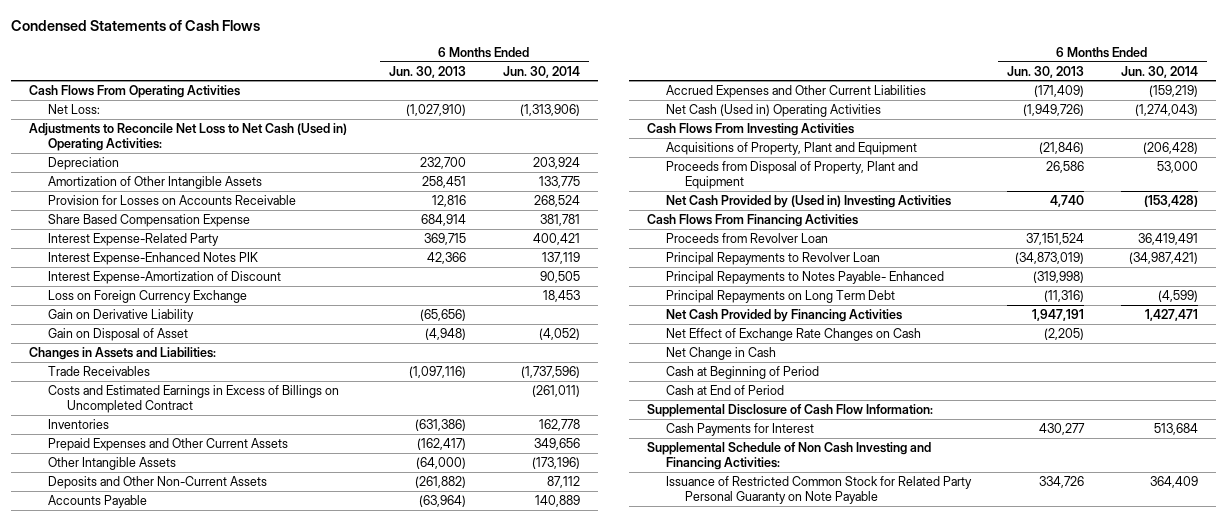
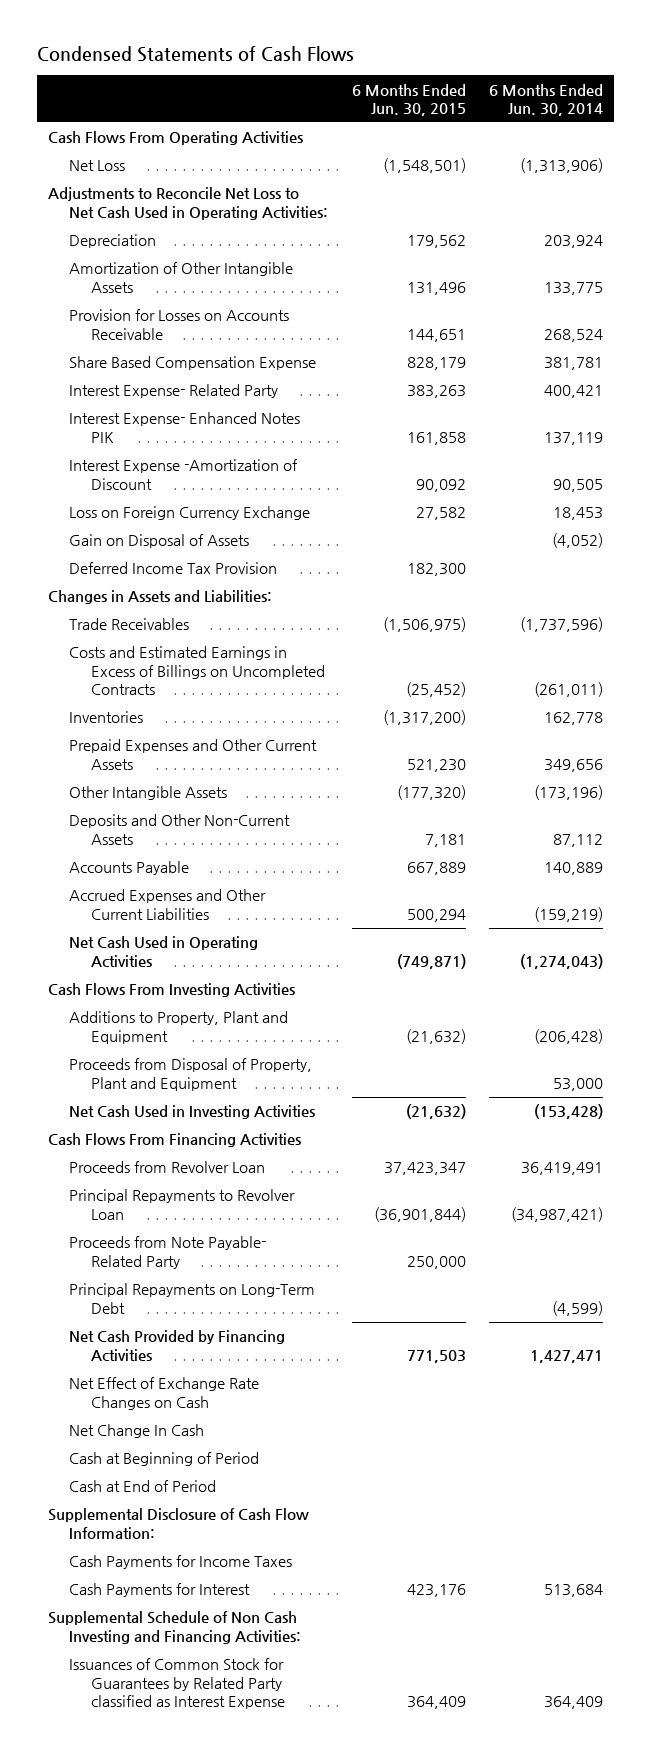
[389,65,467,78] Jun. 30, 2013 -> none
none -> [351,83,466,117] 6 Months Ended Jun. 30, 2015
[48,103,101,114] Net Loss: -> [69,160,126,172] Net Loss
[29,122,348,152] Adjustments to Reconcile Net Loss to Net Cash (Used in) Operating Activities: -> [48,187,329,220] Adjustments to Reconcile Net Loss to Net Cash Used in Operating Activities:
[48,232,220,246] Interest Expense-Related Party -> [69,384,279,399] Interest Expense- Related Party
[48,251,259,265] Interest Expense-Enhanced Notes PIK -> [69,412,301,443] Interest Expense- Enhanced Notes PIK
[48,270,282,284] Interest Expense-Amortization of Discount -> [69,459,299,490] Interest Expense -Amortization of Discount
[48,308,195,322] Gain on Derivative Liability -> none
[48,327,189,341] Gain on Disposal of Asset -> [69,534,250,549] Gain on Disposal of Assets
none -> [69,562,278,575] Deferred Income Tax Provision
[48,384,340,414] Costs and Estimated Earnings in Excess of Billings on Uncompleted Contract -> [69,646,325,696] Costs and Estimated Earnings in Excess of Billings on Uncompleted Contracts
[666,103,882,117] Net Cash (Used in) Operating Activities -> [69,936,259,967] Net Cash Used in Operating Activities
[666,141,918,155] Acquisitions of Property, Plant and Equipment -> [69,1011,289,1044] Additions to Property, Plant and Equipment
[666,194,952,208] Net Cash Provided by (Used in) Investing Activities -> [69,1105,316,1120] Net Cash Used in Investing Activities
[666,270,945,284] Principal Repayments to Notes Payable- Enhanced -> none
none -> [69,1236,267,1269] Proceeds from Note Payable- Related Party
[666,289,896,303] Principal Repayments on Long Term Debt -> [69,1283,316,1314] Principal Repayments on Long-Term Debt
[666,346,777,360] Net Change in Cash -> [69,1424,205,1439] Net Change In Cash
none -> [69,1555,293,1570] Cash Payments for Income Taxes
[666,475,973,505] Issuance of Restricted Common Stock for Related Party Personal Guaranty on Note Payable -> [69,1658,285,1710] Issuances of Common Stock for Guarantees by Related Party classified as Interest Expense

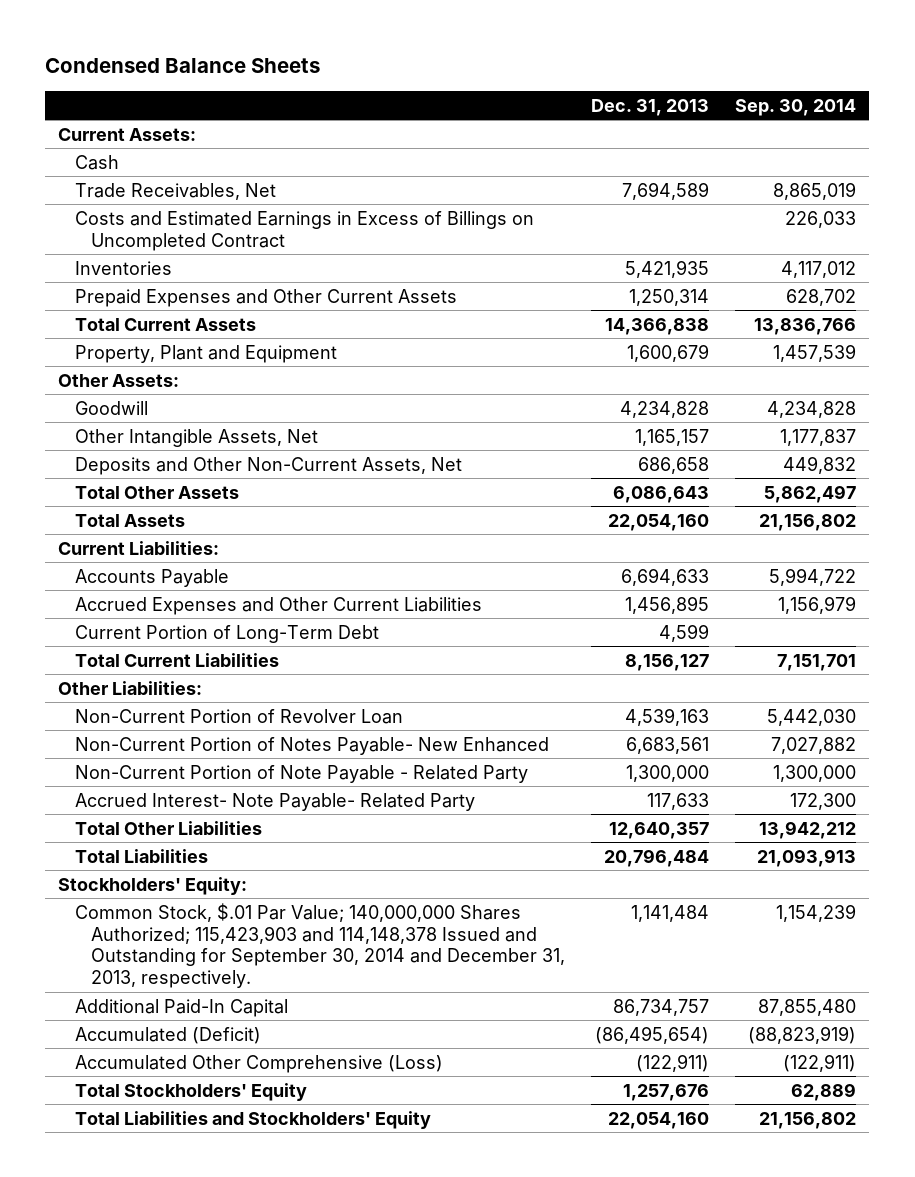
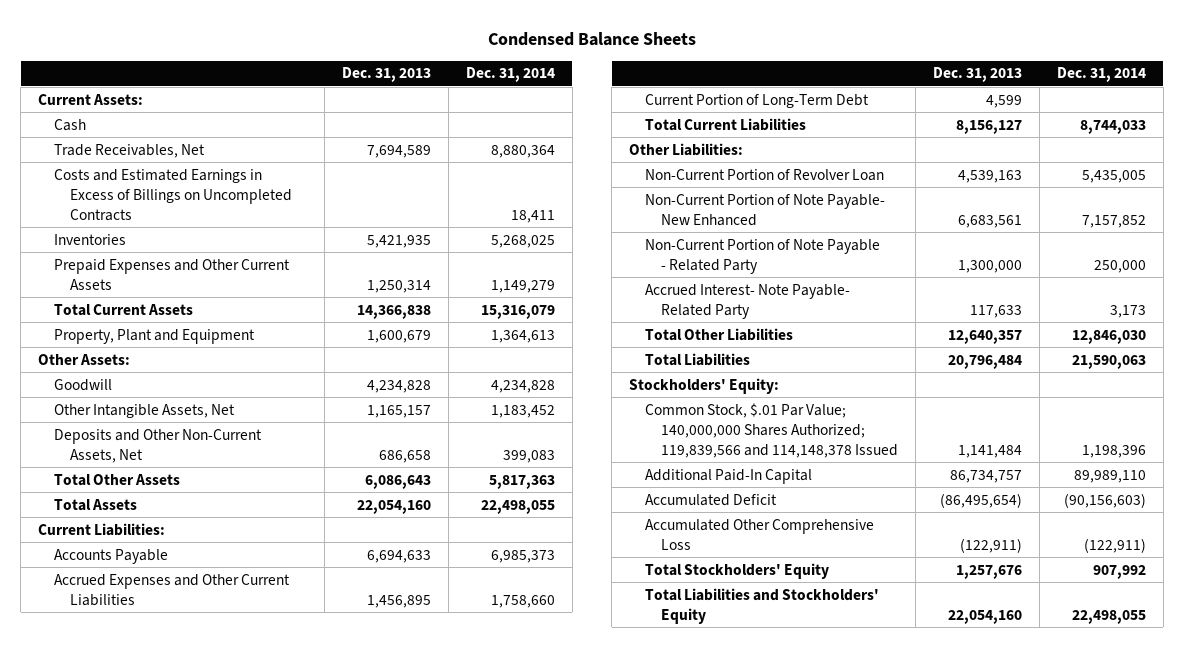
[735,98,857,116] Sep. 30, 2014 -> none
none -> [465,67,555,83] Dec. 31, 2014
[74,210,534,251] Costs and Estimated Earnings in Excess of Billings on Uncompleted Contract -> [53,168,292,221] Costs and Estimated Earnings in Excess of Billings on Uncompleted Contracts
[74,736,549,755] Non-Current Portion of Notes Payable- New Enhanced -> [645,193,886,226] Non-Current Portion of Note Payable- New Enhanced
[74,902,566,989] Common Stock, $.01 Par Value; 140,000,000 Shares Authorized; 115,423,903 and 114,148,378 Issued and Outstanding for September 30, 2014 and December 31, 2013, respectively. -> [645,402,898,458] Common Stock, $.01 Par Value; 140,000,000 Shares Authorized; 119,839,566 and 114,148,378 Issued
[74,1026,261,1044] Accumulated (Deficit) -> [645,493,778,506] Accumulated Deficit
[74,1054,443,1073] Accumulated Other Comprehensive (Loss) -> [645,518,875,550] Accumulated Other Comprehensive Loss

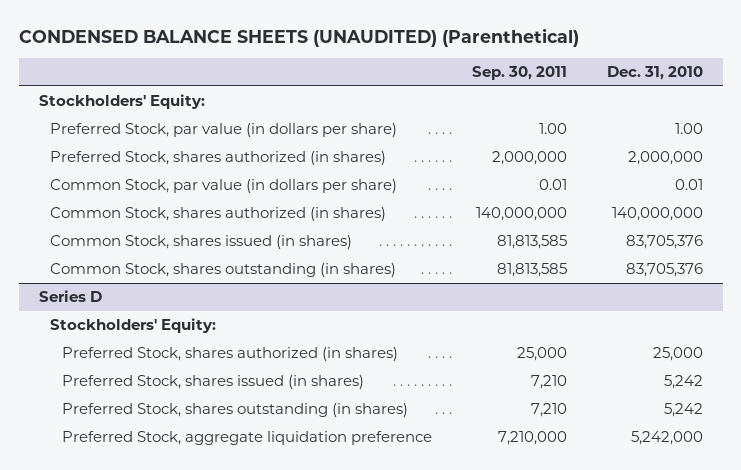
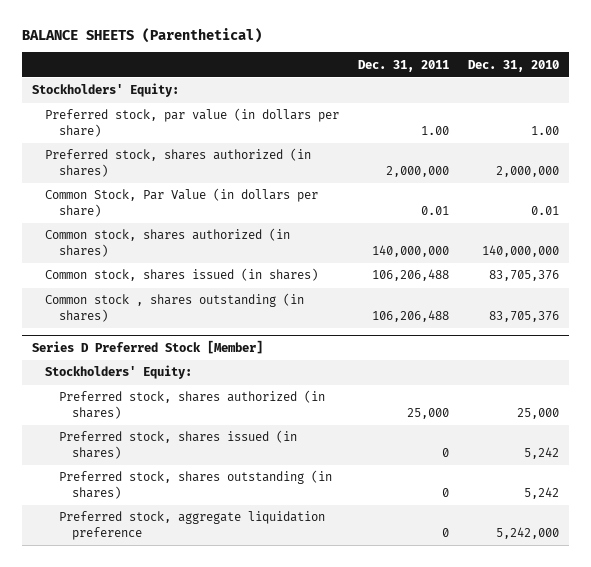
[18,27,579,47] CONDENSED BALANCE SHEETS (UNAUDITED) (Parenthetical) -> [22,28,263,44] BALANCE SHEETS (Parenthetical)
[471,66,567,81] Sep. 30, 2011 -> none
none -> [358,59,450,72] Dec. 31, 2011
[38,290,102,303] Series D -> none
[50,123,398,138] Preferred Stock, par value (in dollars per share) -> [45,108,340,137] Preferred stock, par value (in dollars per share)
[50,151,387,166] Preferred Stock, shares authorized (in shares) -> [45,148,312,177] Preferred stock, shares authorized (in shares)
[50,179,398,194] Common Stock, par value (in dollars per share) -> [45,188,319,217] Common Stock, Par Value (in dollars per share)
[50,207,387,222] Common Stock, shares authorized (in shares) -> [45,228,291,257] Common stock, shares authorized (in shares)
[50,235,353,250] Common Stock, shares issued (in shares) -> [45,268,319,282] Common stock, shares issued (in shares)
[50,263,397,278] Common Stock, shares outstanding (in shares) -> [45,293,305,322] Common stock , shares outstanding (in shares)
none -> [31,340,263,355] Series D Preferred Stock [Member]
[61,347,398,362] Preferred Stock, shares authorized (in shares) -> [58,390,325,419] Preferred stock, shares authorized (in shares)
[61,375,364,390] Preferred Stock, shares issued (in shares) -> [58,430,297,459] Preferred stock, shares issued (in shares)
[61,403,408,418] Preferred Stock, shares outstanding (in shares) -> [58,470,332,499] Preferred stock, shares outstanding (in shares)
[61,431,432,446] Preferred Stock, aggregate liquidation preference -> [58,511,325,540] Preferred stock, aggregate liquidation preference

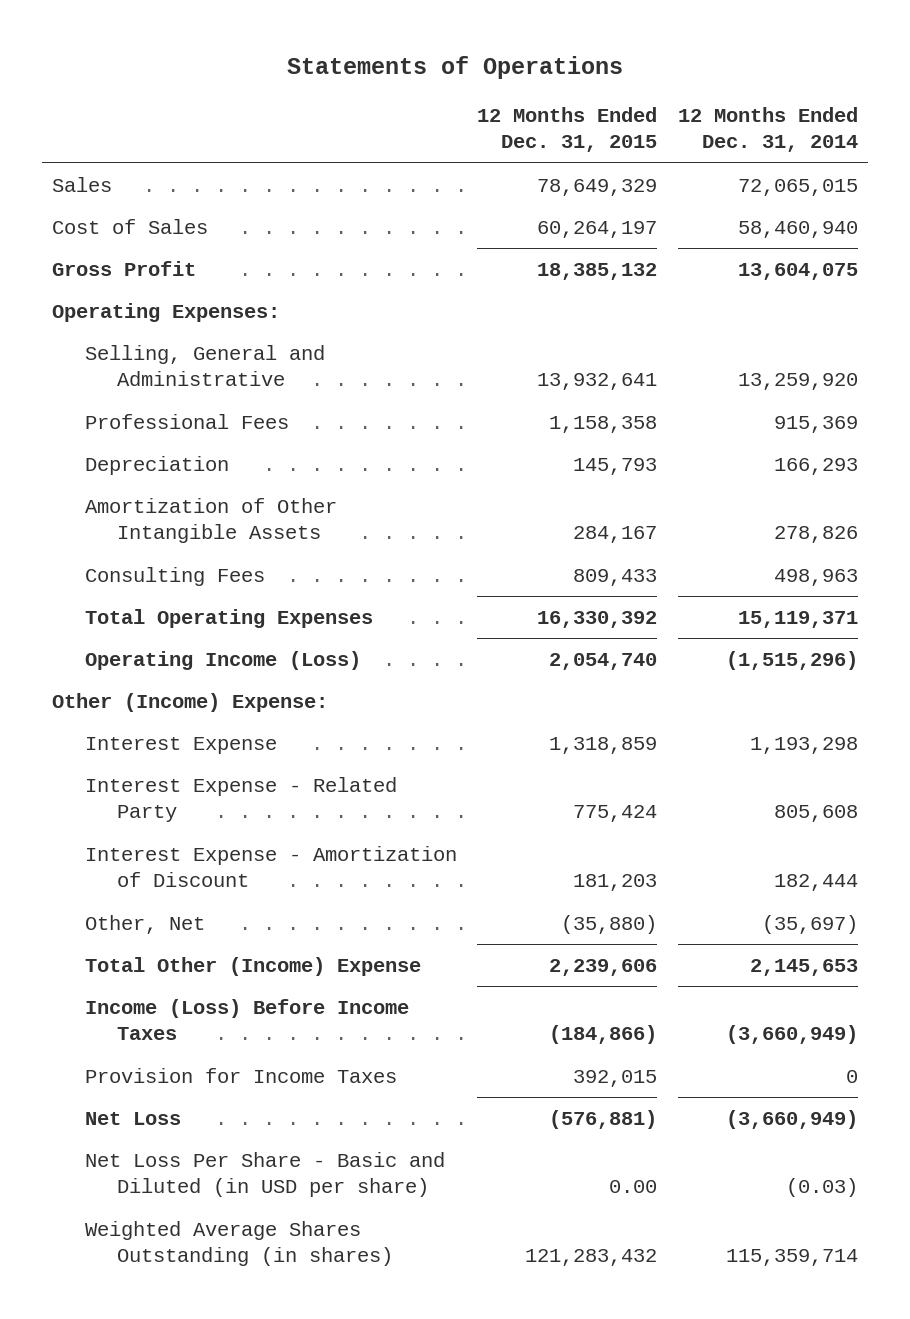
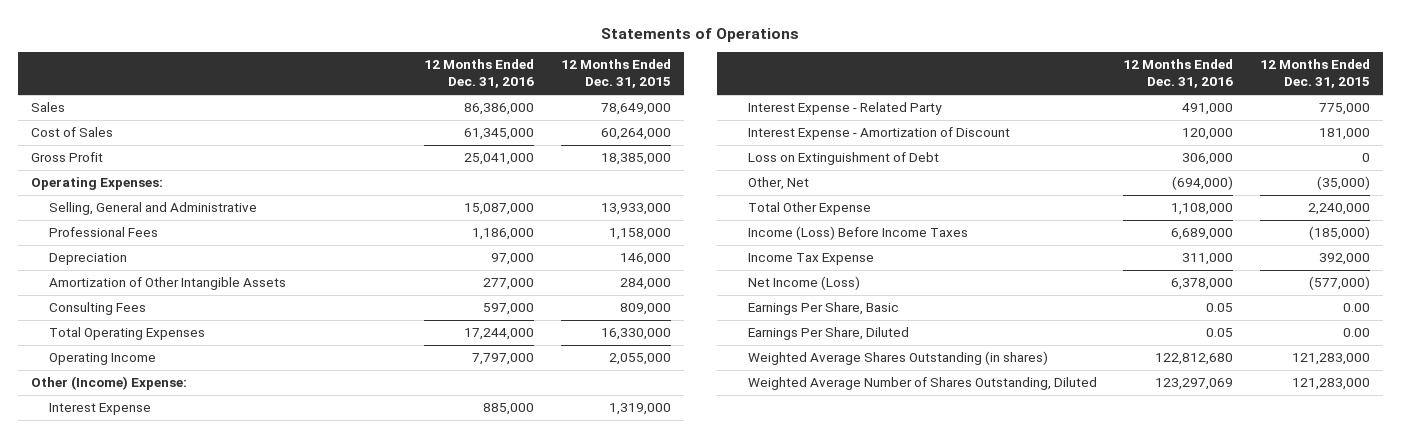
[677,106,858,153] 12 Months Ended Dec. 31, 2014 -> none
none -> [424,59,535,89] 12 Months Ended Dec. 31, 2016
[537,178,658,196] 78,649,329 -> [600,103,671,116] 78,649,000
[537,220,658,238] 60,264,197 -> [600,128,671,141] 60,264,000
[537,262,658,280] 18,385,132 -> [600,153,671,166] 18,385,000
[537,373,658,391] 13,932,641 -> [600,203,671,216] 13,933,000
[549,415,658,433] 1,158,358 -> [608,228,671,241] 1,158,000
[573,457,658,475] 145,793 -> [619,253,671,266] 146,000
[573,526,658,544] 284,167 -> [619,278,671,291] 284,000
[573,568,658,586] 809,433 -> [619,303,671,316] 809,000
[537,610,658,628] 16,330,392 -> [600,328,671,341] 16,330,000
[84,650,361,670] Operating Income (Loss) -> [48,353,156,366] Operating Income
[549,652,658,670] 2,054,740 -> [608,353,671,366] 2,055,000
[84,1151,445,1198] Net Loss Per Share - Basic and Diluted (in USD per share) -> none
[549,736,658,754] 1,318,859 -> [608,403,671,416] 1,319,000
[573,805,658,823] 775,424 -> [1318,103,1370,116] 775,000
[573,874,658,892] 181,203 -> [1318,128,1370,141] 181,000
none -> [748,152,940,166] Loss on Extinguishment of Debt
[561,914,658,934] (35,880) -> [1316,176,1370,191] (35,000)
[84,956,421,976] Total Other (Income) Expense -> [748,202,872,216] Total Other Expense
[549,958,658,976] 2,239,606 -> [1307,203,1370,216] 2,240,000
[549,1025,658,1045] (184,866) -> [1308,226,1370,241] (185,000)
[84,1067,397,1083] Provision for Income Taxes -> [748,253,875,266] Income Tax Expense
[573,1069,658,1087] 392,015 -> [1318,253,1370,266] 392,000
[84,1111,181,1125] Net Loss -> [748,276,861,291] Net Income (Loss)
[549,1109,658,1129] (576,881) -> [1308,276,1370,291] (577,000)
none -> [748,302,900,316] Earnings Per Share, Basic
none -> [748,327,910,341] Earnings Per Share, Diluted
[525,1249,658,1267] 121,283,432 -> [1291,353,1370,366] 121,283,000
none -> [748,377,1098,391] Weighted Average Number of Shares Outstanding, Diluted

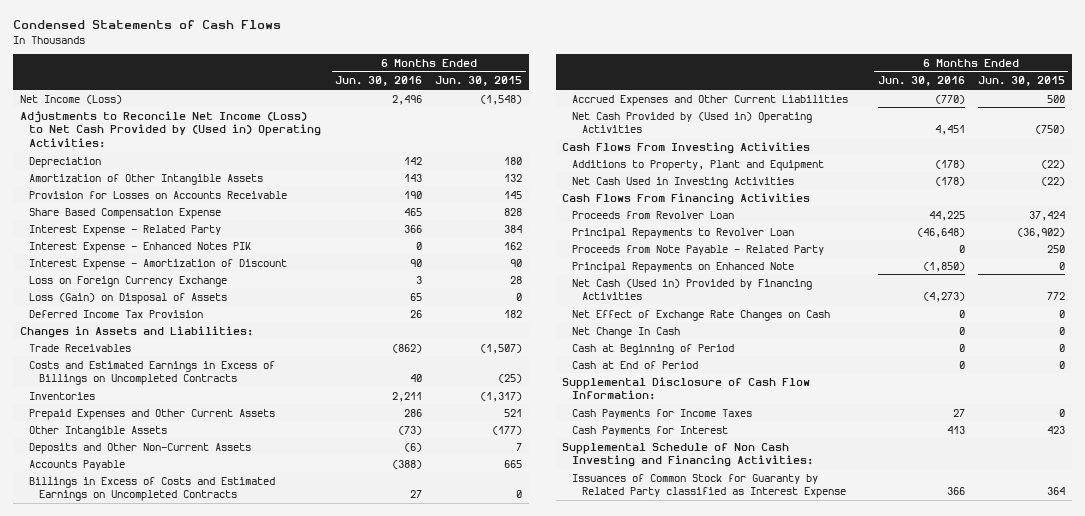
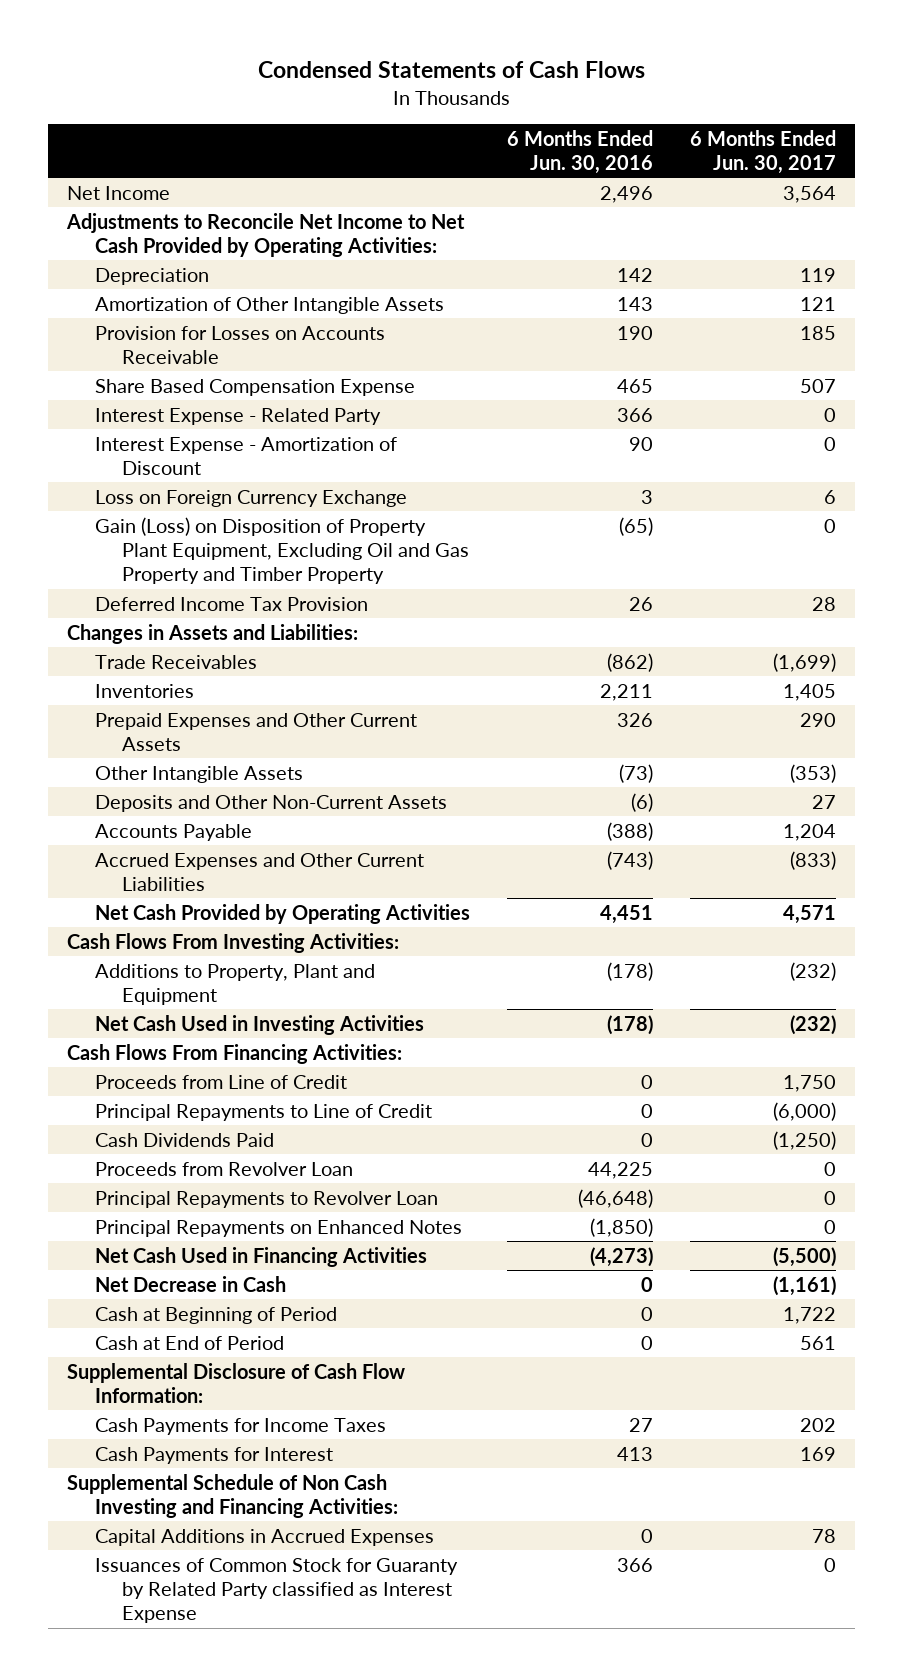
[435,76,523,87] Jun. 30, 2015 -> none
none -> [690,129,837,174] 6 Months Ended Jun. 30, 2017
[19,94,122,104] Net Income (Loss) -> [67,185,171,200] Net Income
[19,110,322,148] Adjustments to Reconcile Net Income (Loss) to Net Cash Provided by (Used in) Operating Activities: -> [66,212,466,257] Adjustments to Reconcile Net Income to Net Cash Provided by Operating Activities:
[29,241,252,253] Interest Expense - Enhanced Notes PIK -> none
[29,292,228,304] Loss (Gain) on Disposal of Assets -> [94,516,470,585] Gain (Loss) on Disposition of Property Plant Equipment, Excluding Oil and Gas Property and Timber Property
[409,292,422,301] 65 -> [618,516,653,536] (65)
[29,360,276,386] Costs and Estimated Earnings in Excess of Billings on Uncompleted Contracts -> none
[403,408,422,417] 286 -> [616,712,653,727] 326
[29,476,276,502] Billings in Excess of Costs and Estimated Earnings on Uncompleted Contracts -> none
[934,94,965,104] (770) -> [606,850,653,870] (743)
[572,111,813,134] Net Cash Provided by (Used in) Operating Activities -> [94,903,470,924] Net Cash Provided by Operating Activities
[562,141,811,154] Cash Flows From Investing Activities -> [67,932,400,953] Cash Flows From Investing Activities:
[562,192,811,205] Cash Flows From Financing Activities -> [67,1043,403,1064] Cash Flows From Financing Activities:
none -> [94,1074,347,1089] Proceeds from Line of Credit
none -> [94,1103,432,1121] Principal Repayments to Line of Credit
none -> [94,1132,274,1147] Cash Dividends Paid
[572,244,825,255] Proceeds from Note Payable - Related Party -> none
[572,309,831,321] Net Effect of Exchange Rate Changes on Cash -> none
[572,261,795,273] Principal Repayments on Enhanced Note -> [94,1219,462,1237] Principal Repayments on Enhanced Notes
[572,278,813,301] Net Cash (Used in) Provided by Financing Activities -> [94,1246,427,1267] Net Cash Used in Financing Activities
[572,326,681,338] Net Change In Cash -> [94,1275,286,1292] Net Decrease in Cash
none -> [94,1528,434,1546] Capital Additions in Accrued Expenses

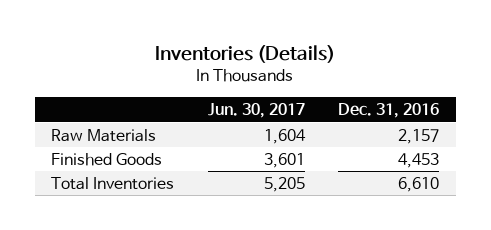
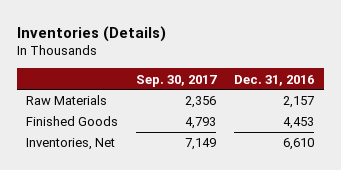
[207,103,305,119] Jun. 30, 2017 -> none
none -> [136,74,218,87] Sep. 30, 2017
[51,176,175,190] Total Inventories -> [26,138,116,151] Inventories, Net

